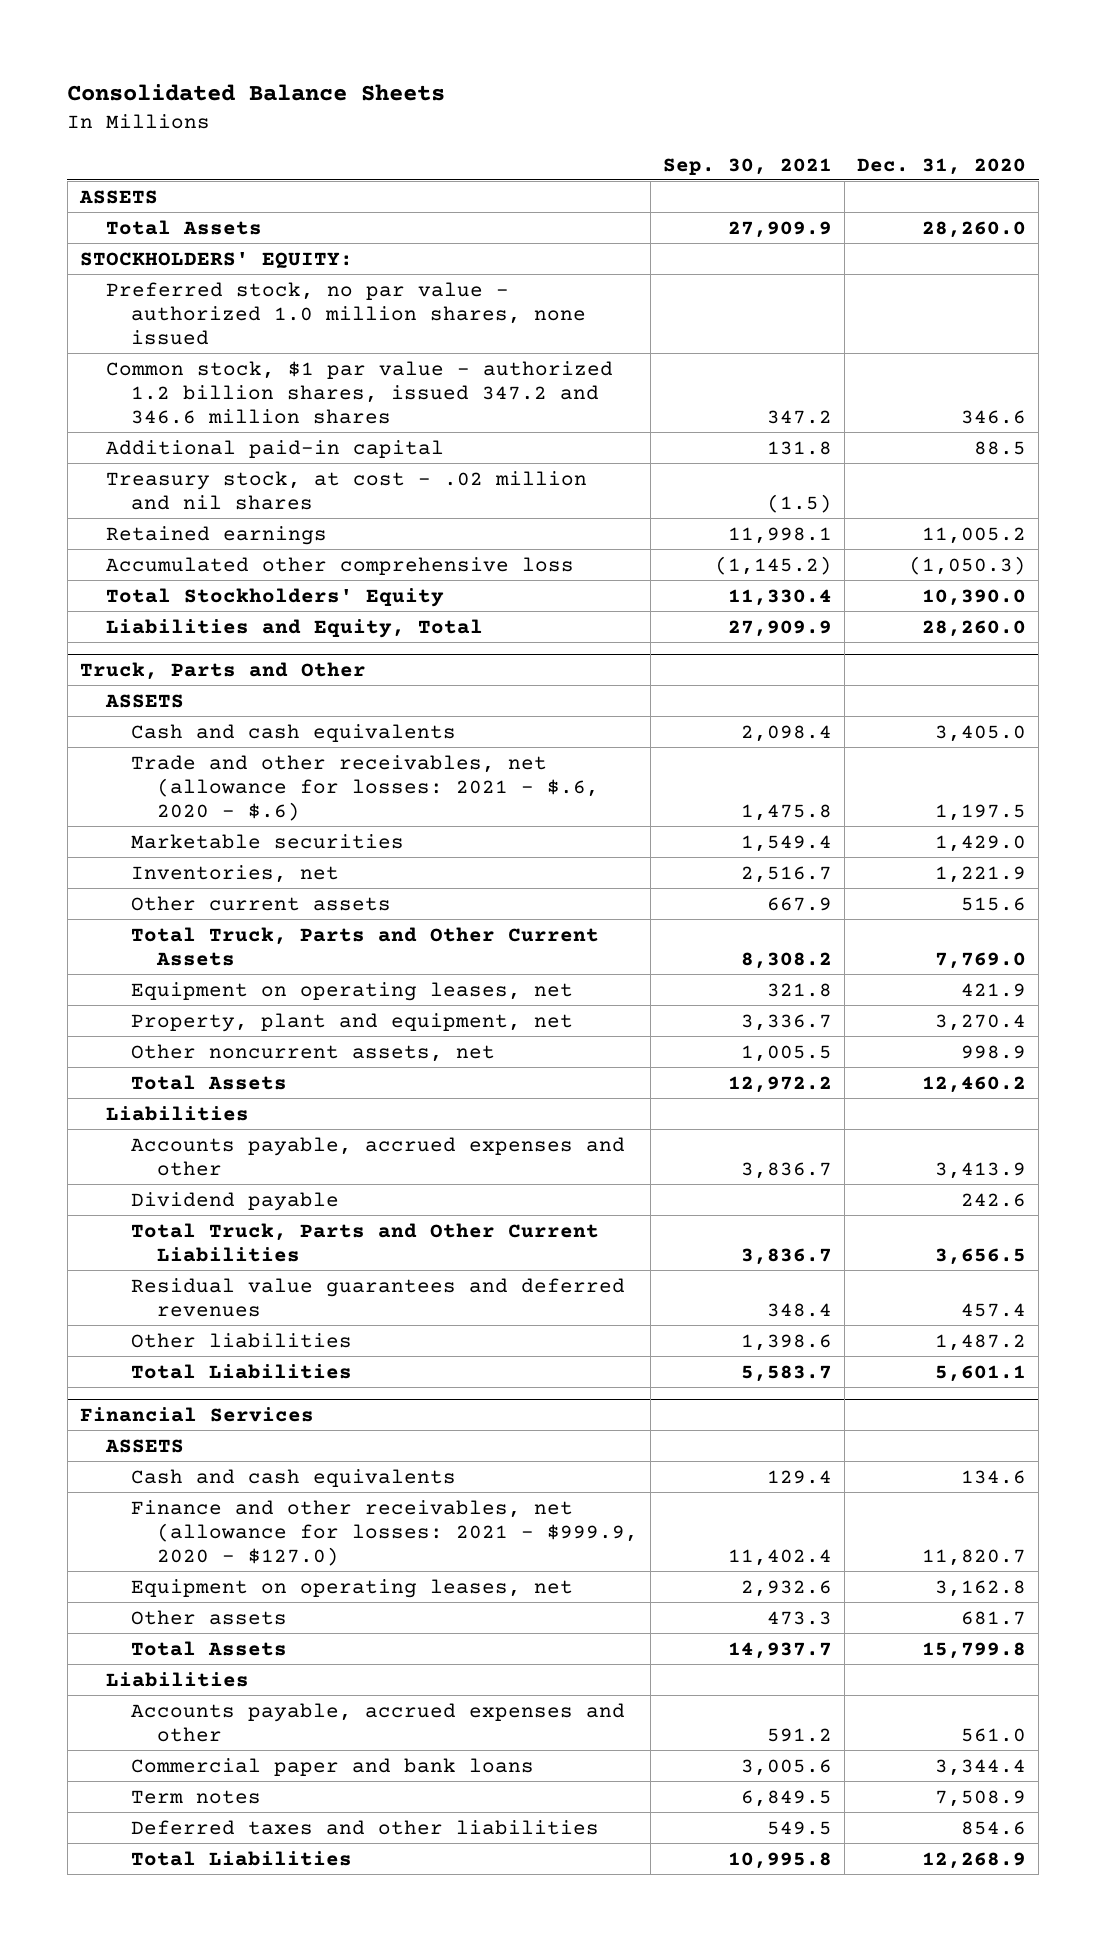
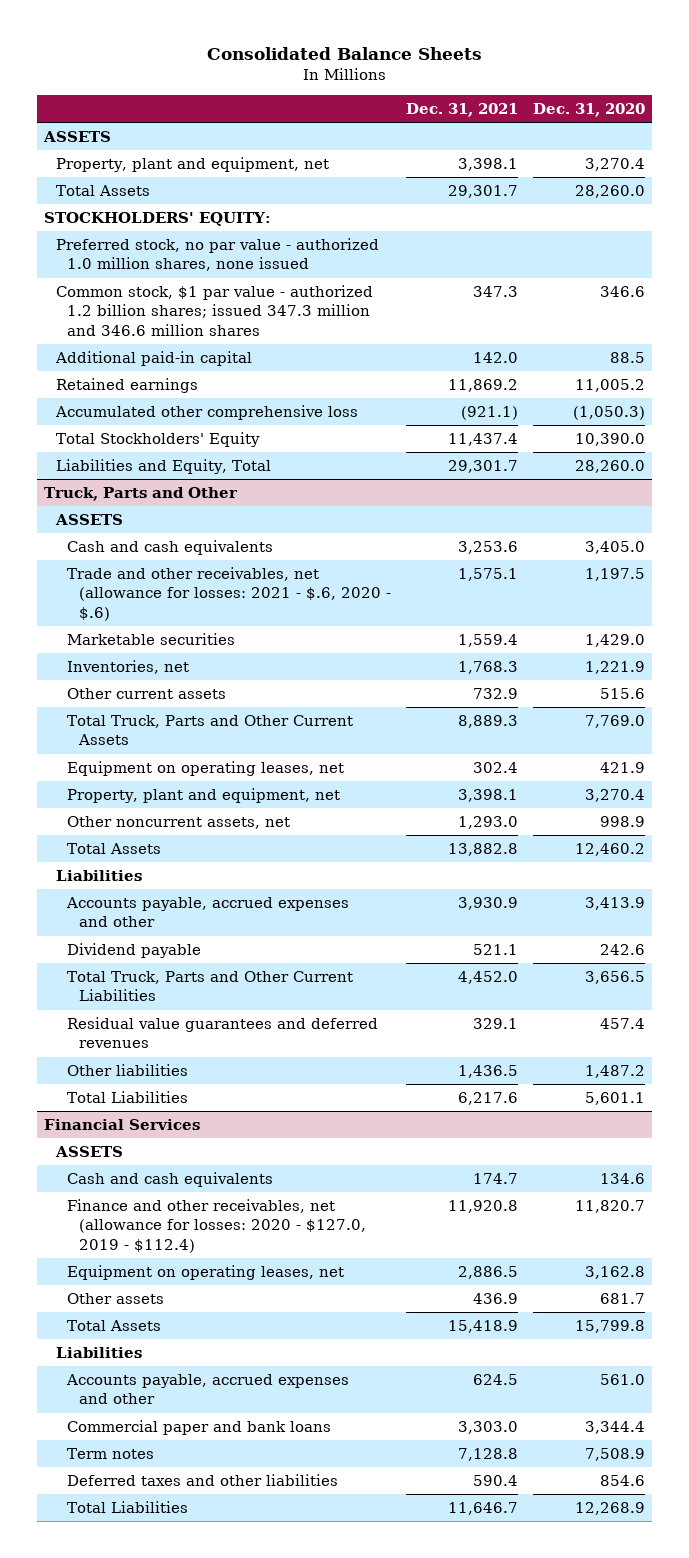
[662,157,832,175] Sep. 30, 2021 -> none
none -> [405,102,518,117] Dec. 31, 2021
none -> [55,157,329,173] Property, plant and equipment, net
[105,360,613,424] Common stock, $1 par value - authorized 1.2 billion shares, issued 347.2 and 346.6 million shares -> [55,285,373,336] Common stock, $1 par value - authorized 1.2 billion shares; issued 347.3 million and 346.6 million shares
[105,470,587,510] Treasury stock, at cost - .02 million and nil shares -> none
[131,1499,638,1566] Finance and other receivables, net (allowance for losses: 2021 - $999.9, 2020 - $127.0) -> [67,1199,366,1253] Finance and other receivables, net (allowance for losses: 2020 - $127.0, 2019 - $112.4)

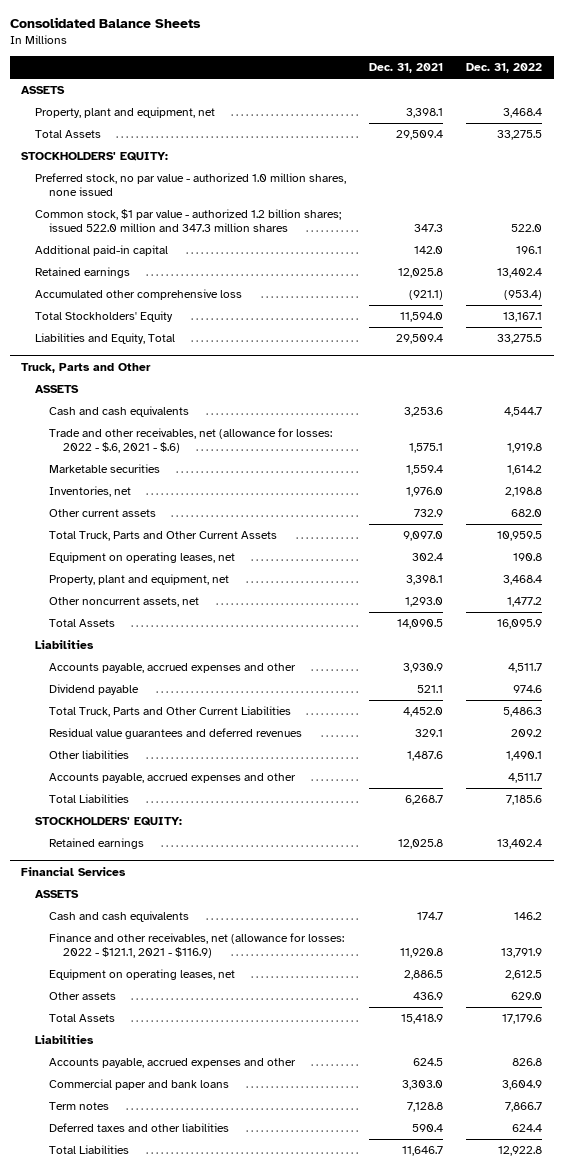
[532,102,645,117] Dec. 31, 2020 -> none
none -> [466,63,543,74] Dec. 31, 2022
[447,185,518,199] 29,301.7 -> [396,130,444,141] 29,509.4
[55,285,373,336] Common stock, $1 par value - authorized 1.2 billion shares; issued 347.3 million and 346.6 million shares -> [35,209,342,232] Common stock, $1 par value - authorized 1.2 billion shares; issued 522.0 million and 347.3 million shares
[447,379,518,393] 11,869.2 -> [398,268,444,279] 12,025.8
[447,433,518,447] 11,437.4 -> [400,312,444,323] 11,594.0
[447,460,518,474] 29,301.7 -> [396,334,444,345] 29,509.4
[67,567,391,621] Trade and other receivables, net (allowance for losses: 2021 - $.6, 2020 - $.6) -> [48,428,332,453] Trade and other receivables, net (allowance for losses: 2022 - $.6, 2021 - $.6)
[457,661,518,675] 1,768.3 -> [406,487,444,498] 1,976.0
[457,715,518,729] 8,889.3 -> [403,531,444,542] 9,097.0
[447,843,518,857] 13,882.8 -> [397,619,444,630] 14,090.5
[457,1065,518,1079] 1,436.5 -> [407,751,444,762] 1,487.6
none -> [48,773,296,784] Accounts payable, accrued expenses and other
[457,1092,518,1106] 6,217.6 -> [405,795,444,806] 6,268.7
none -> [35,817,183,827] STOCKHOLDERS' EQUITY:
none -> [48,838,144,850] Retained earnings
[67,1199,366,1253] Finance and other receivables, net (allowance for losses: 2020 - $127.0, 2019 - $112.4) -> [48,933,344,958] Finance and other receivables, net (allowance for losses: 2022 - $121.1, 2021 - $116.9)

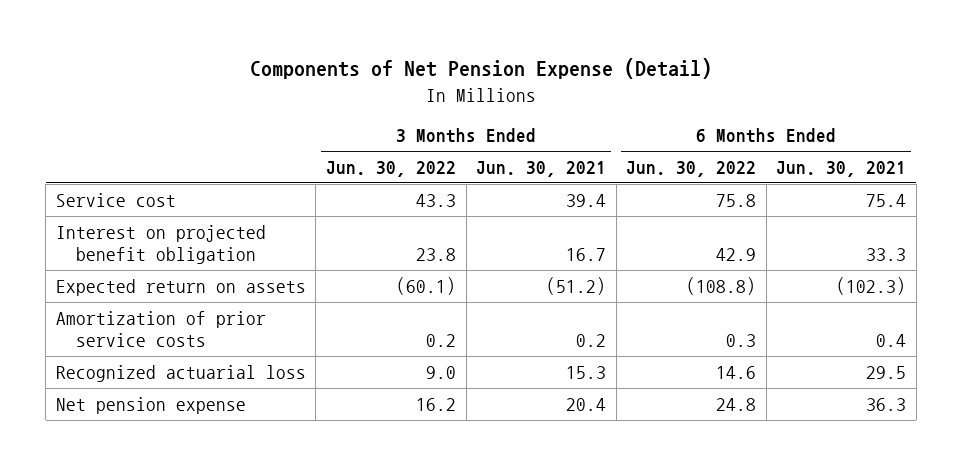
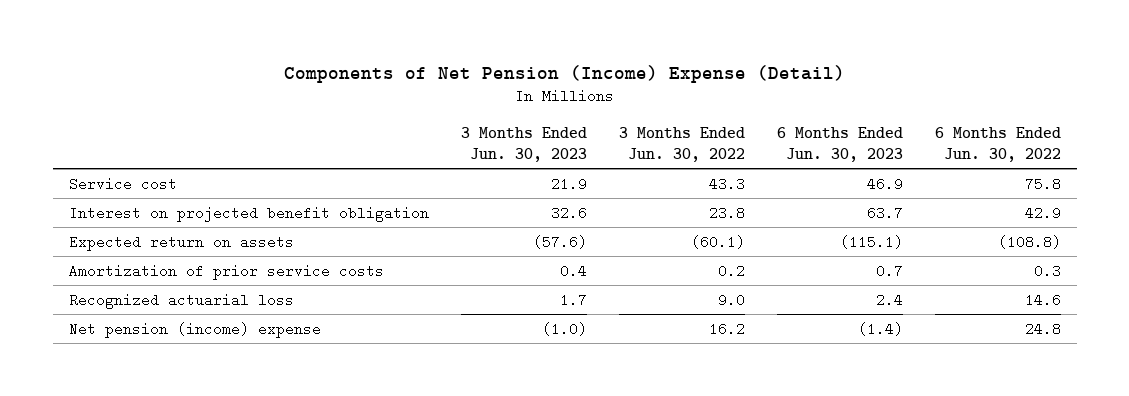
[250,58,713,80] Components of Net Pension Expense (Detail) -> [283,64,845,83] Components of Net Pension (Income) Expense (Detail)
[476,160,607,177] Jun. 30, 2021 -> none
[776,160,907,177] Jun. 30, 2021 -> none
none -> [460,126,587,162] 3 Months Ended Jun. 30, 2023
none -> [776,126,903,162] 6 Months Ended Jun. 30, 2023
[55,396,246,414] Net pension expense -> [68,321,321,338] Net pension (income) expense

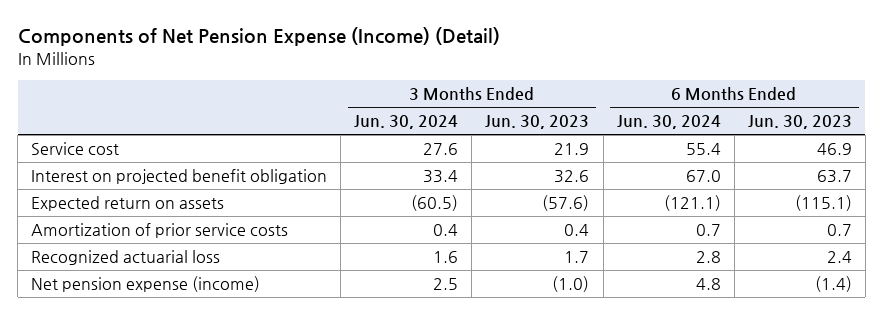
[283,64,845,83] Components of Net Pension (Income) Expense (Detail) -> [17,27,500,47] Components of Net Pension Expense (Income) (Detail)
[618,126,745,162] 3 Months Ended Jun. 30, 2022 -> none
[934,126,1061,162] 6 Months Ended Jun. 30, 2022 -> none
none -> [354,115,459,130] Jun. 30, 2024
none -> [616,115,721,130] Jun. 30, 2024
[68,321,321,338] Net pension (income) expense -> [31,276,261,293] Net pension expense (income)

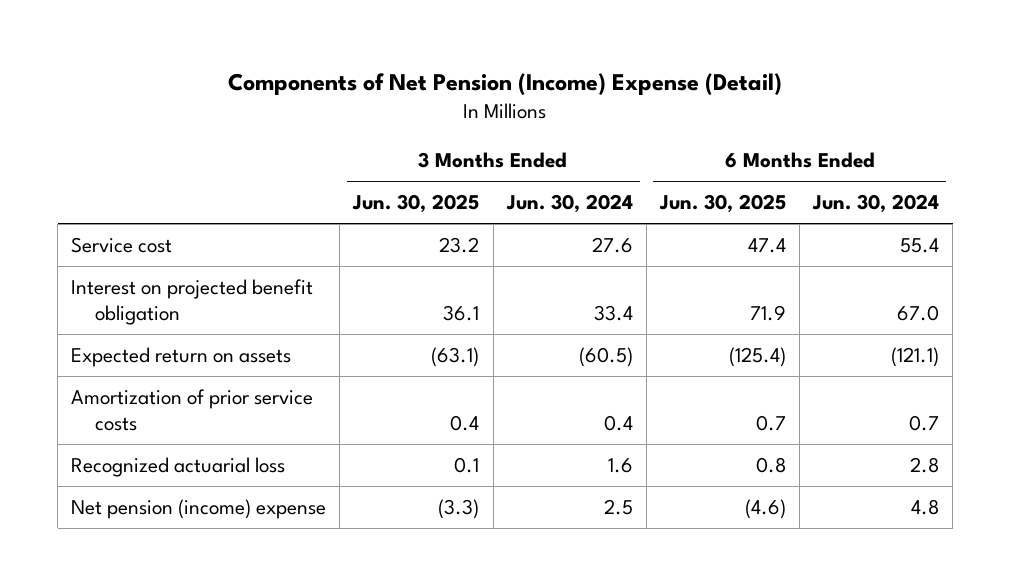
[17,27,500,47] Components of Net Pension Expense (Income) (Detail) -> [228,72,783,95] Components of Net Pension (Income) Expense (Detail)
[485,115,590,130] Jun. 30, 2023 -> none
[747,115,852,130] Jun. 30, 2023 -> none
none -> [352,194,480,214] Jun. 30, 2025
none -> [658,194,786,214] Jun. 30, 2025
[31,276,261,293] Net pension expense (income) -> [71,498,327,519] Net pension (income) expense

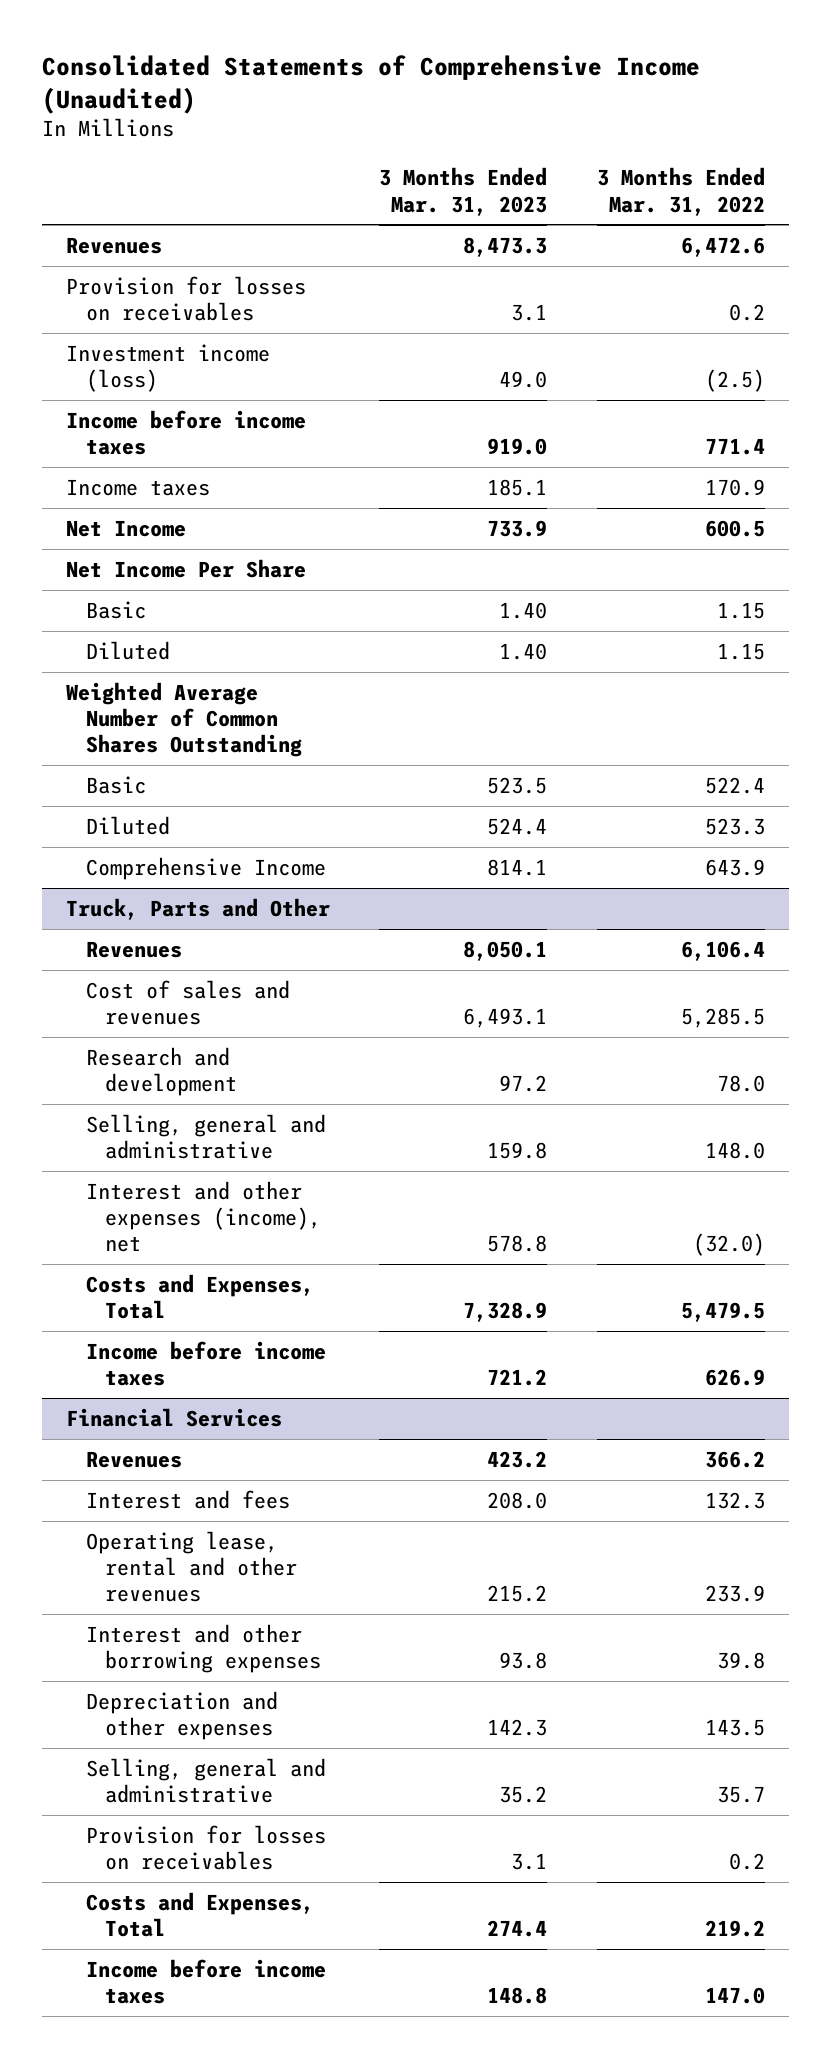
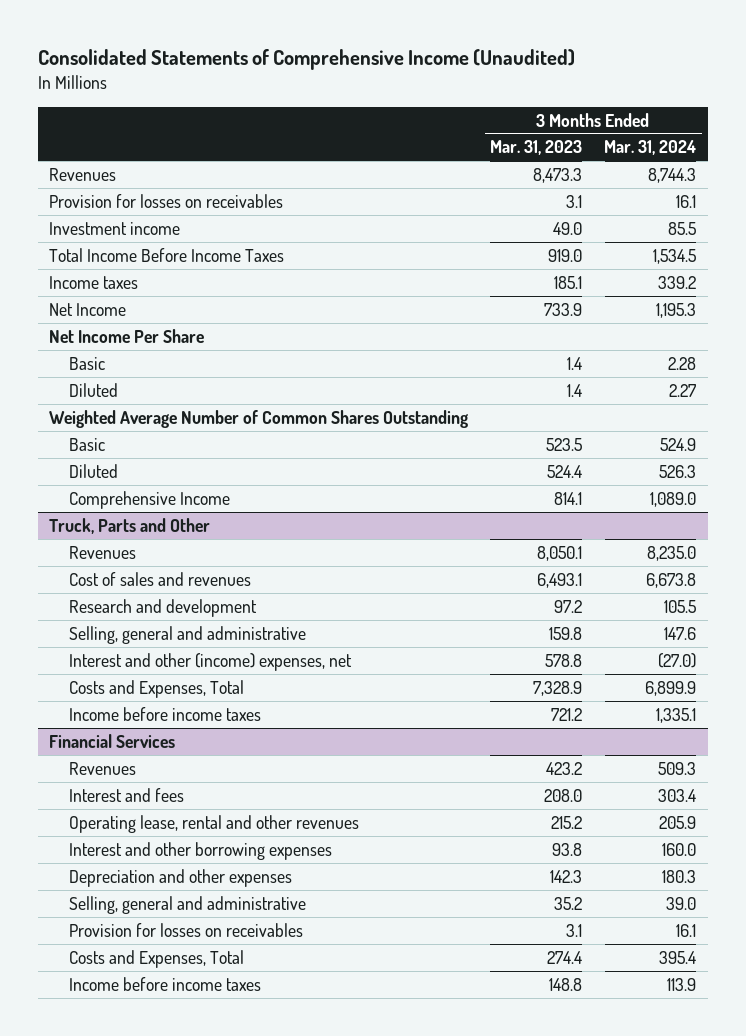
[596,167,765,216] 3 Months Ended Mar. 31, 2022 -> none
none -> [604,140,697,156] Mar. 31, 2024
[66,343,271,392] Investment income (loss) -> [49,221,181,235] Investment income
[66,409,307,455] Income before income taxes -> [49,247,285,262] Total Income Before Income Taxes
[499,601,548,619] 1.40 -> [567,356,583,370] 1.4
[499,642,548,660] 1.40 -> [567,383,583,397] 1.4
[85,1180,322,1252] Interest and other expenses (income), net -> [68,652,352,671] Interest and other (income) expenses, net

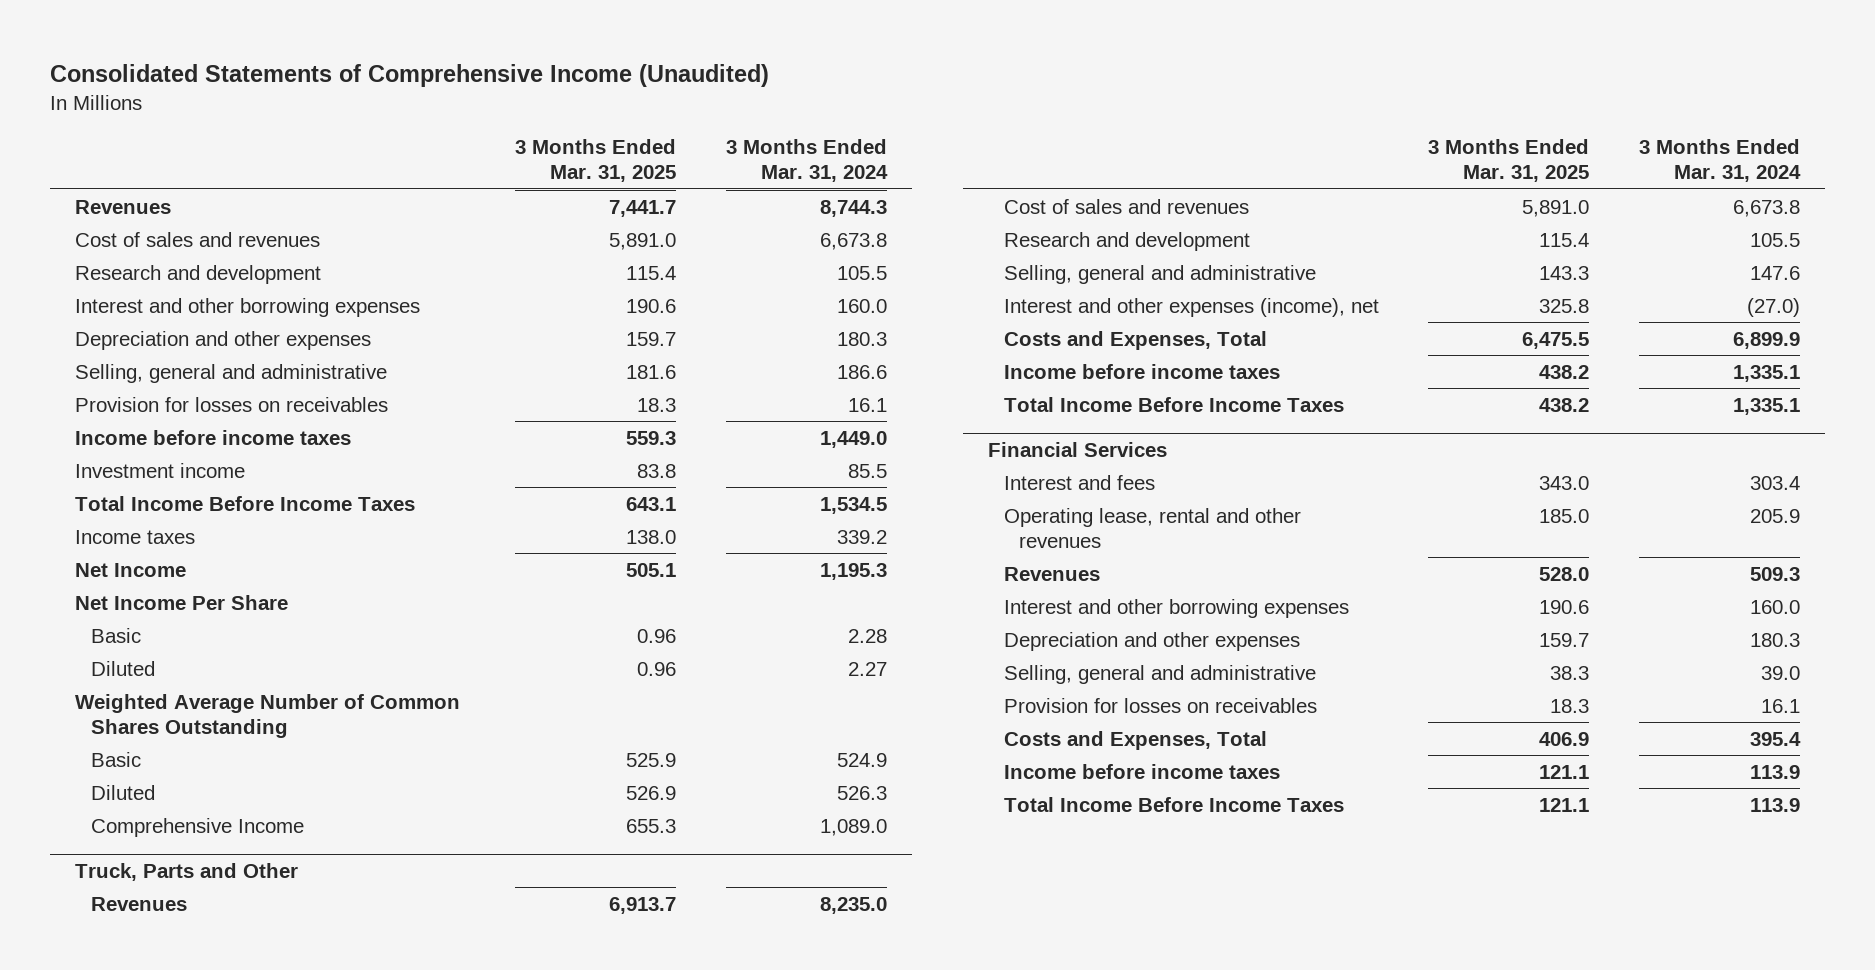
[490,140,583,156] Mar. 31, 2023 -> none
none -> [515,138,677,183] 3 Months Ended Mar. 31, 2025
none -> [75,231,321,247] Cost of sales and revenues
none -> [75,264,322,284] Research and development
none -> [75,297,421,317] Interest and other borrowing expenses
none -> [75,330,372,350] Depreciation and other expenses
none -> [75,363,388,383] Selling, general and administrative
none -> [75,429,352,445] Income before income taxes
[68,652,352,671] Interest and other (income) expenses, net -> [1003,297,1379,317] Interest and other expenses (income), net
none -> [1003,396,1344,412] Total Income Before Income Taxes
[68,761,136,775] Revenues -> [1003,566,1100,581] Revenues
none -> [1003,796,1344,812] Total Income Before Income Taxes

